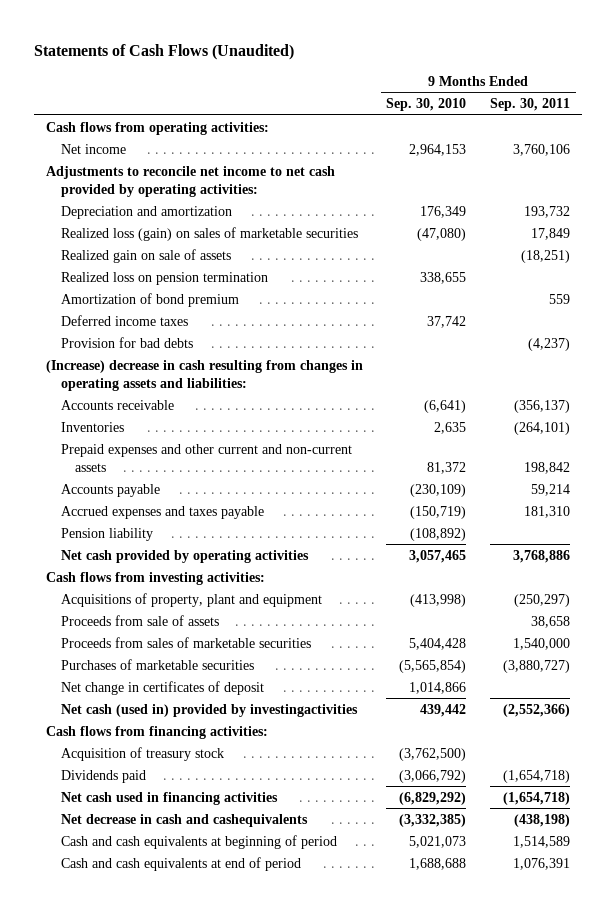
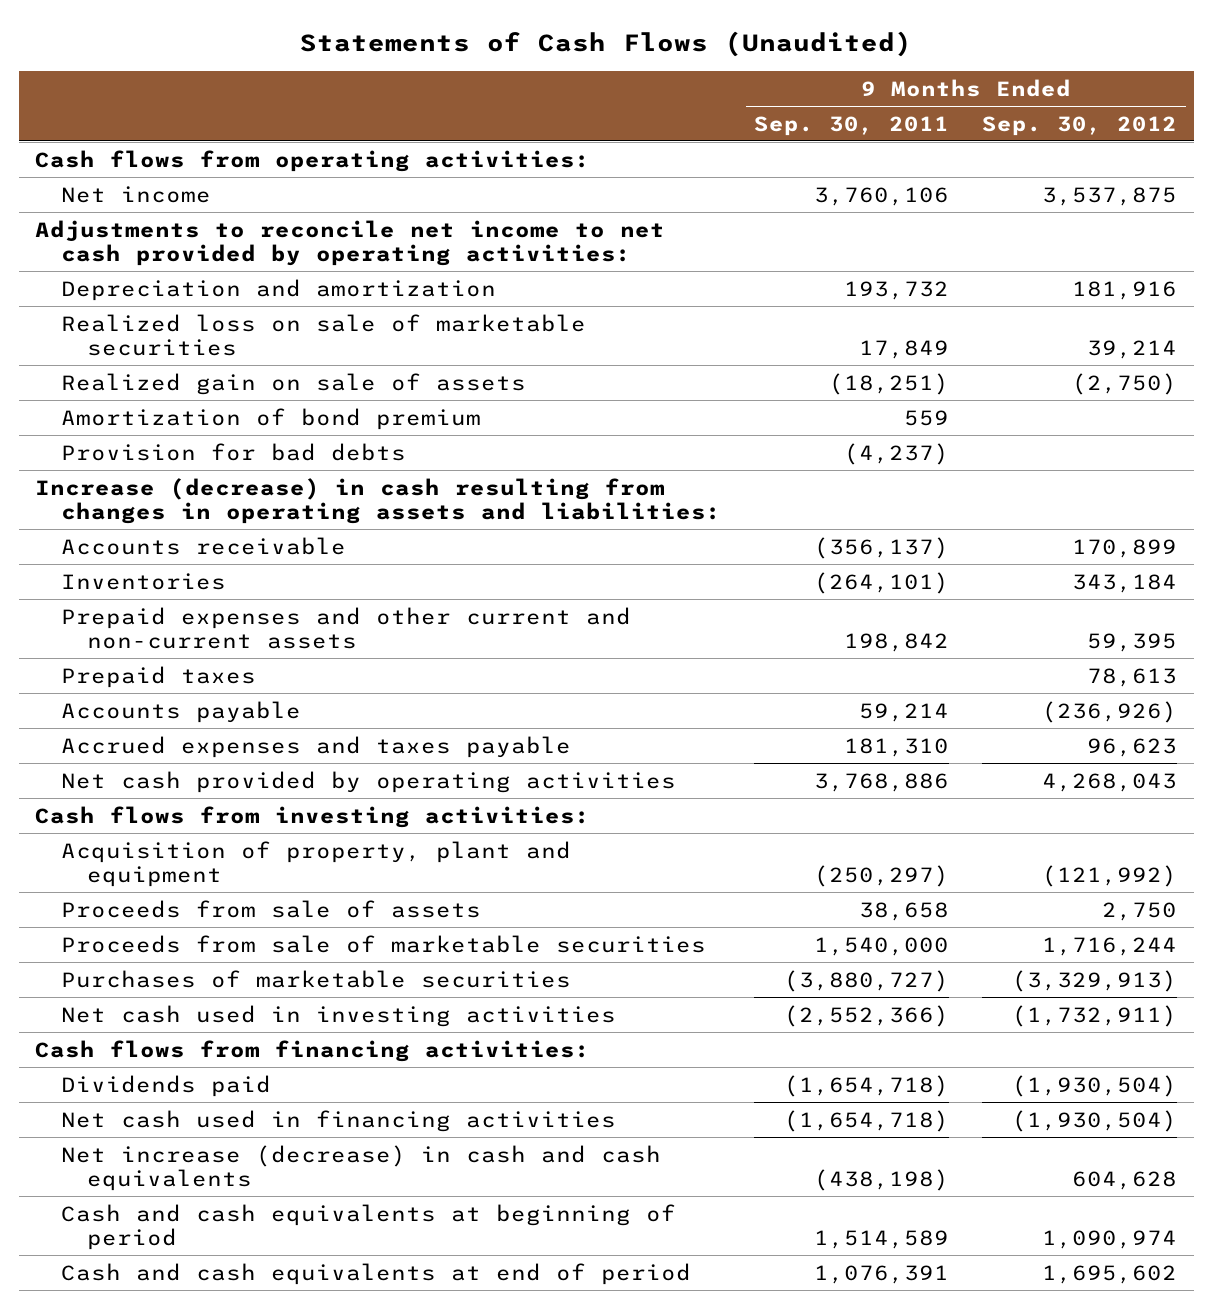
[386,98,467,112] Sep. 30, 2010 -> none
none -> [982,115,1178,136] Sep. 30, 2012
[60,226,358,241] Realized loss (gain) on sales of marketable securities -> [60,313,586,356] Realized loss on sale of marketable securities
[60,271,268,285] Realized loss on pension termination -> none
[60,314,188,326] Deferred income taxes -> none
[45,359,363,391] (Increase) decrease in cash resulting from changes in operating assets and liabilities: -> [35,477,721,524] Increase (decrease) in cash resulting from changes in operating assets and liabilities:
none -> [60,665,256,688] Prepaid taxes
[60,527,153,541] Pension liability -> none
[60,592,322,607] Acquisitions of property, plant and equipment -> [60,840,571,887] Acquisition of property, plant and equipment
[60,636,311,648] Proceeds from sales of marketable securities -> [60,934,706,953] Proceeds from sale of marketable securities
[60,680,264,695] Net change in certificates of deposit -> none
[60,703,358,717] Net cash (used in) provided by investingactivities -> [60,1004,616,1027] Net cash used in investing activities
[60,746,224,761] Acquisition of treasury stock -> none
[60,813,308,827] Net decrease in cash and cashequivalents -> [60,1144,661,1191] Net increase (decrease) in cash and cash equivalents

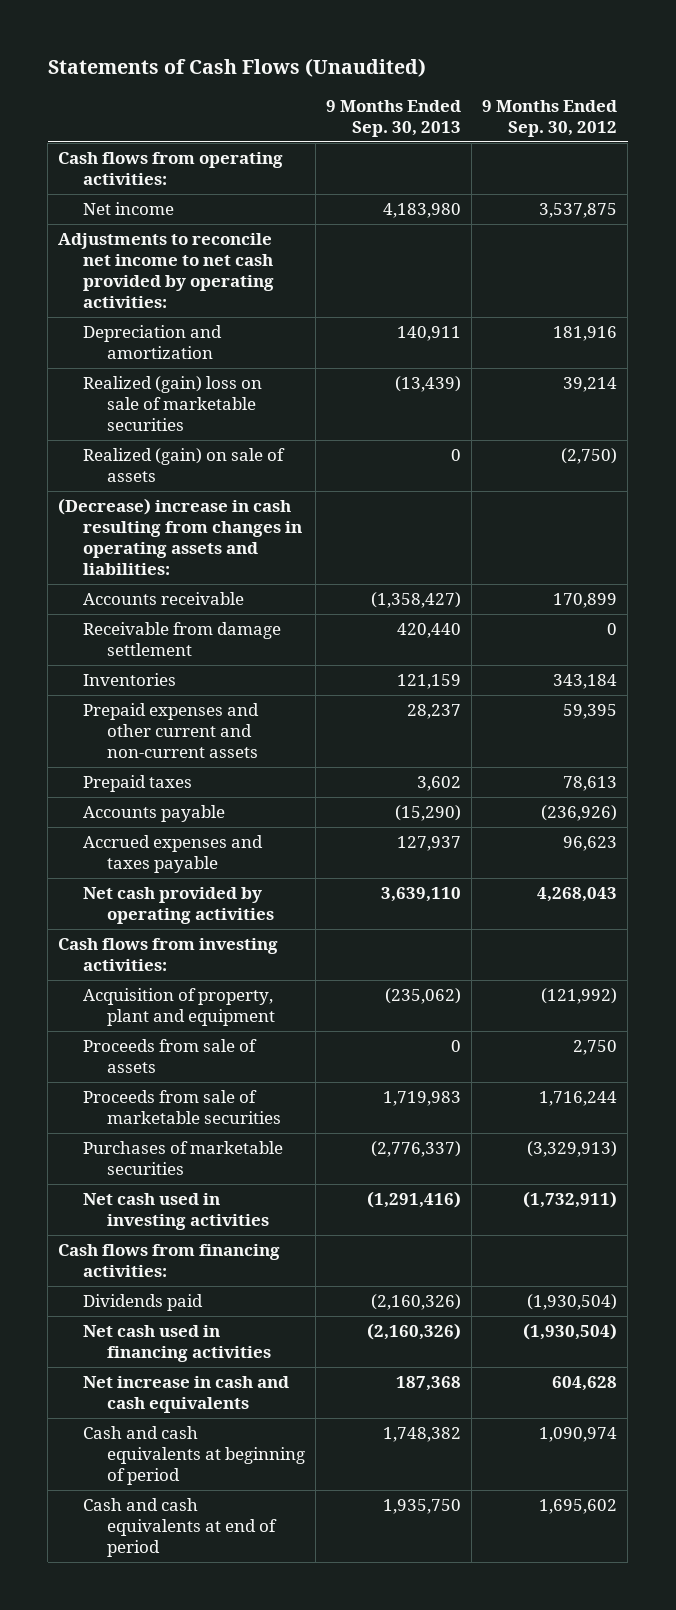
[754,115,950,136] Sep. 30, 2011 -> none
none -> [326,100,462,138] 9 Months Ended Sep. 30, 2013
[60,407,481,430] Amortization of bond premium -> none
[60,442,406,461] Provision for bad debts -> none
[60,313,586,356] Realized loss on sale of marketable securities -> [82,376,262,431] Realized (gain) loss on sale of marketable securities
[60,372,526,395] Realized gain on sale of assets -> [82,448,285,483] Realized (gain) on sale of assets
[35,477,721,524] Increase (decrease) in cash resulting from changes in operating assets and liabilities: -> [58,498,302,575] (Decrease) increase in cash resulting from changes in operating assets and liabilities:
none -> [82,622,281,657] Receivable from damage settlement
[60,1144,661,1191] Net increase (decrease) in cash and cash equivalents -> [82,1376,289,1414] Net increase in cash and cash equivalents

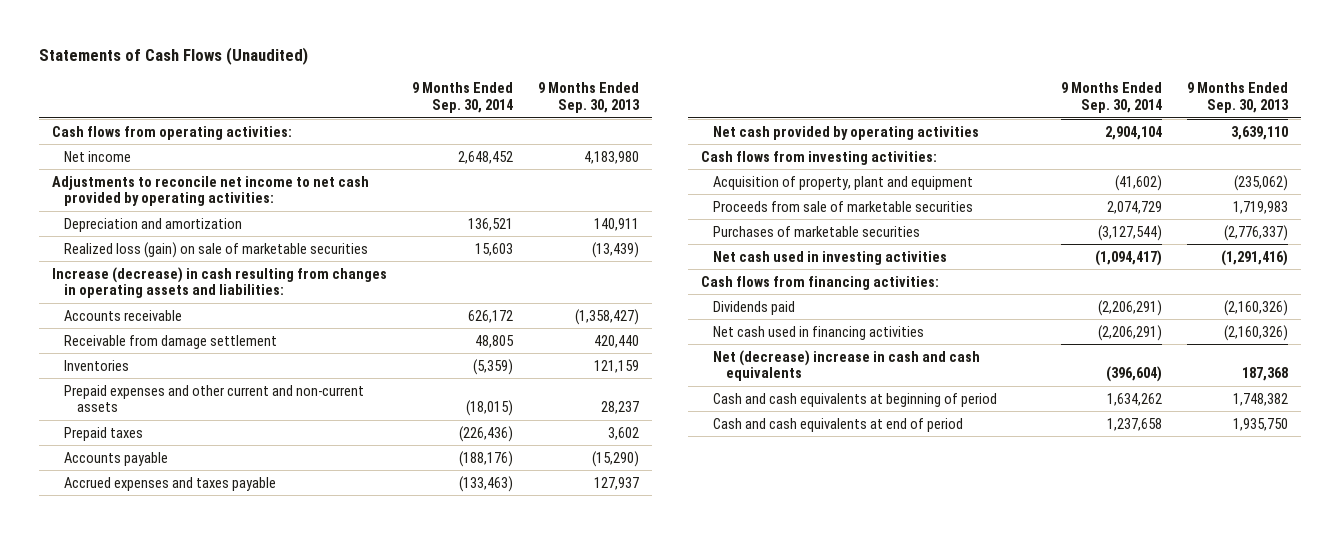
[482,100,618,138] 9 Months Ended Sep. 30, 2012 -> none
none -> [411,82,513,114] 9 Months Ended Sep. 30, 2014
[82,448,285,483] Realized (gain) on sale of assets -> none
[82,376,262,431] Realized (gain) loss on sale of marketable securities -> [64,241,369,258] Realized loss (gain) on sale of marketable securities
[58,498,302,575] (Decrease) increase in cash resulting from changes in operating assets and liabilities: -> [51,266,387,299] Increase (decrease) in cash resulting from changes in operating assets and liabilities:
[82,1039,257,1074] Proceeds from sale of assets -> none
[82,1376,289,1414] Net increase in cash and cash equivalents -> [713,349,981,382] Net (decrease) increase in cash and cash equivalents

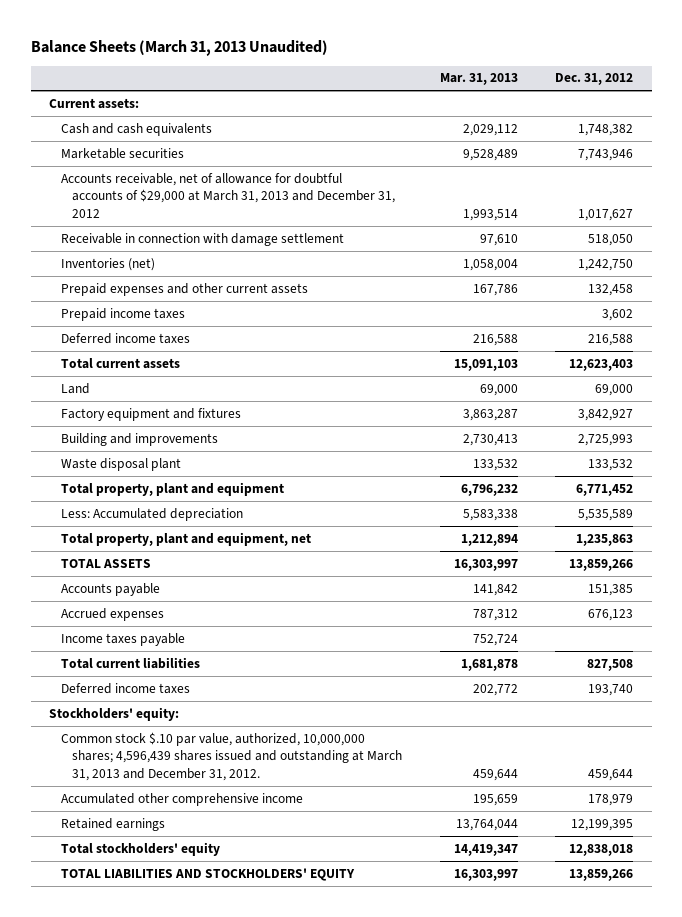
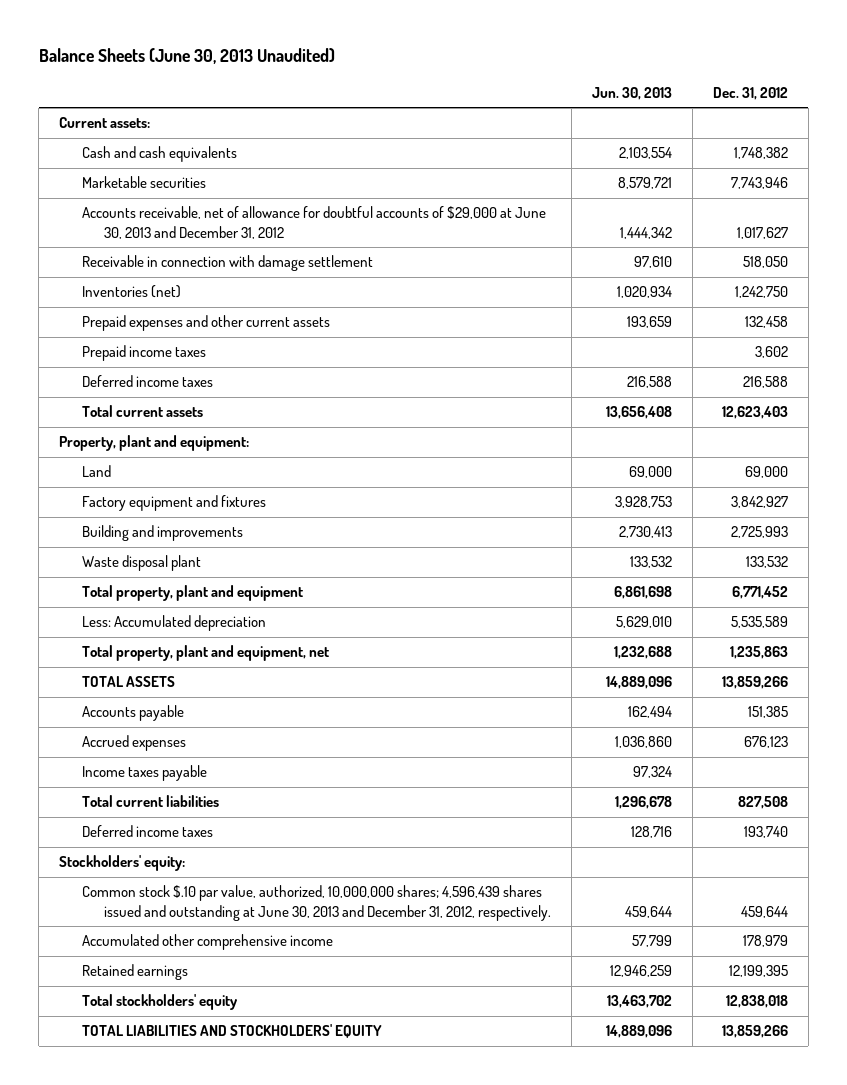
[30,39,328,56] Balance Sheets (March 31, 2013 Unaudited) -> [38,48,335,65] Balance Sheets (June 30, 2013 Unaudited)
[439,73,518,86] Mar. 31, 2013 -> none
none -> [591,86,672,100] Jun. 30, 2013
[60,172,396,218] Accounts receivable, net of allowance for doubtful accounts of $29,000 at March 31, 2013 and December 31, 2012 -> [81,206,546,239] Accounts receivable, net of allowance for doubtful accounts of $29,000 at June 30, 2013 and December 31, 2012
none -> [59,435,250,452] Property, plant and equipment:
[60,731,403,781] Common stock $.10 par value, authorized, 10,000,000 shares; 4,596,439 shares issued and outstanding at March 31, 2013 and December 31, 2012. -> [81,885,552,921] Common stock $.10 par value, authorized, 10,000,000 shares; 4,596,439 shares issued and outstanding at June 30, 2013 and December 31, 2012, respectively.

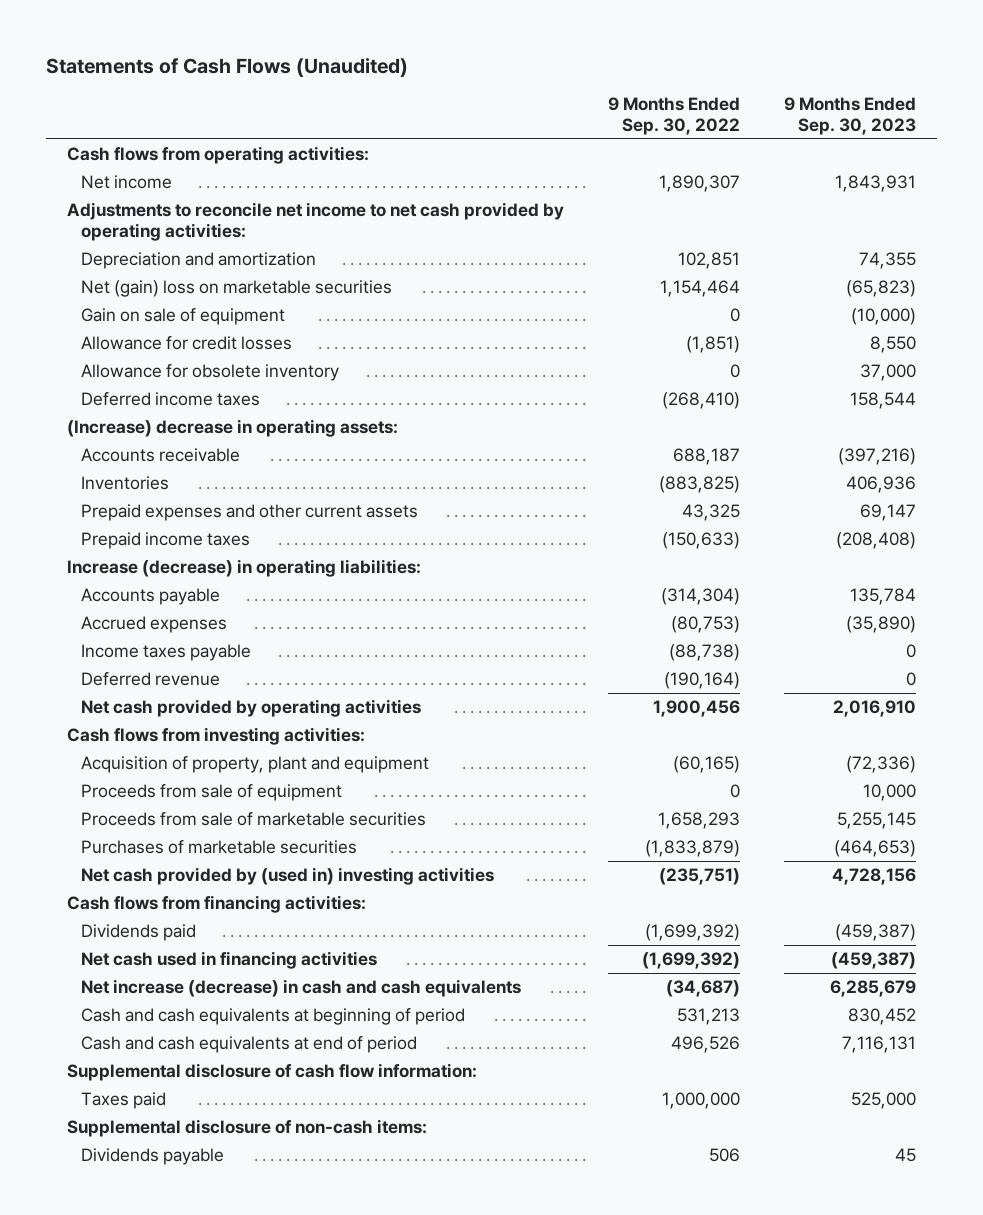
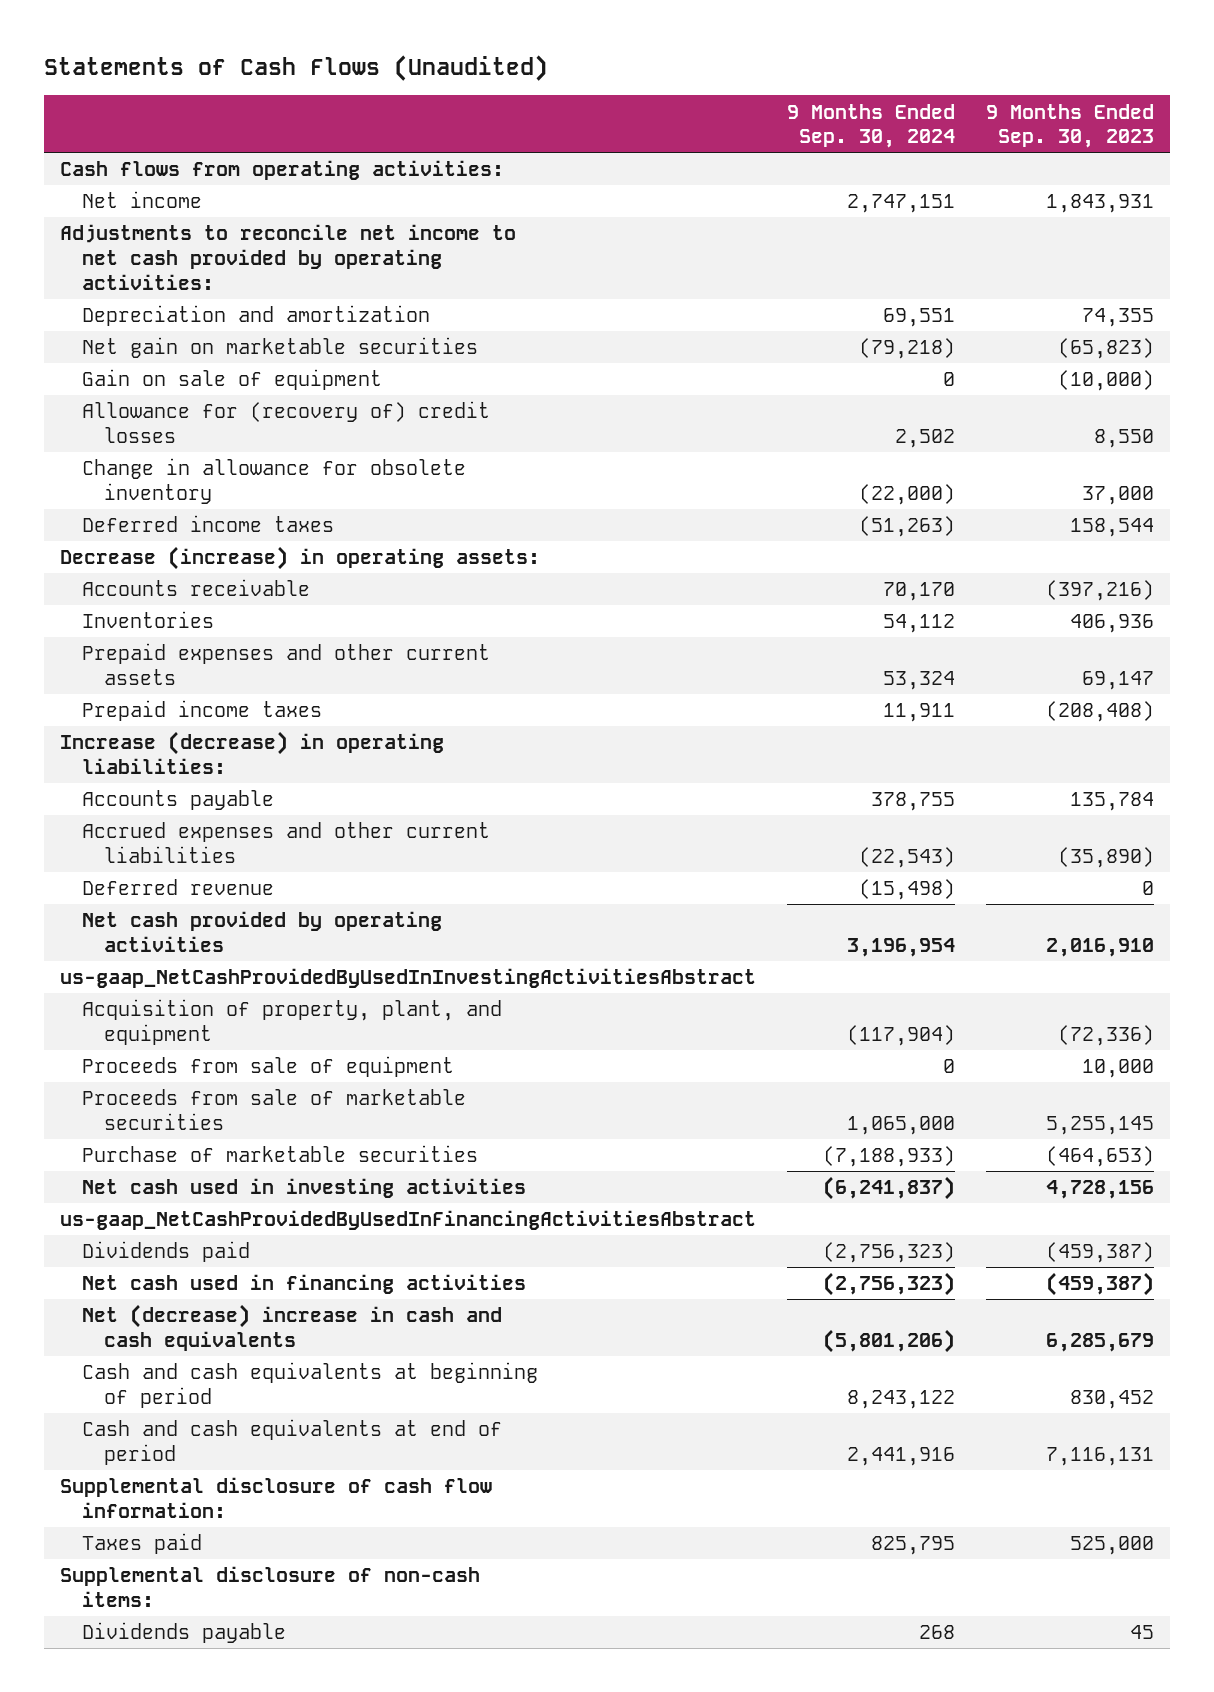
[607,97,740,136] 9 Months Ended Sep. 30, 2022 -> none
none -> [786,103,955,149] 9 Months Ended Sep. 30, 2024
[80,280,392,298] Net (gain) loss on marketable securities -> [81,337,478,359] Net gain on marketable securities
[80,336,292,351] Allowance for credit losses -> [81,401,490,443] Allowance for (recovery of) credit losses
[80,364,339,382] Allowance for obsolete inventory -> [81,458,466,504] Change in allowance for obsolete inventory
[67,419,399,438] (Increase) decrease in operating assets: -> [59,546,540,571] Decrease (increase) in operating assets:
[80,644,251,662] Income taxes payable -> none
[80,616,227,634] Accrued expenses -> [81,822,490,863] Accrued expenses and other current liabilities
[67,727,366,746] Cash flows from investing activities: -> [59,968,756,989] us-gaap_NetCashProvidedByUsedInInvestingActivitiesAbstract
[80,756,429,774] Acquisition of property, plant and equipment -> [81,999,502,1045] Acquisition of property, plant, and equipment
[80,840,357,855] Purchases of marketable securities -> [81,1145,478,1163] Purchase of marketable securities
[80,867,494,886] Net cash provided by (used in) investing activities -> [81,1178,526,1199] Net cash used in investing activities
[67,895,367,914] Cash flows from financing activities: -> [59,1210,756,1231] us-gaap_NetCashProvidedByUsedInFinancingActivitiesAbstract
[80,979,521,998] Net increase (decrease) in cash and cash equivalents -> [81,1304,502,1351] Net (decrease) increase in cash and cash equivalents

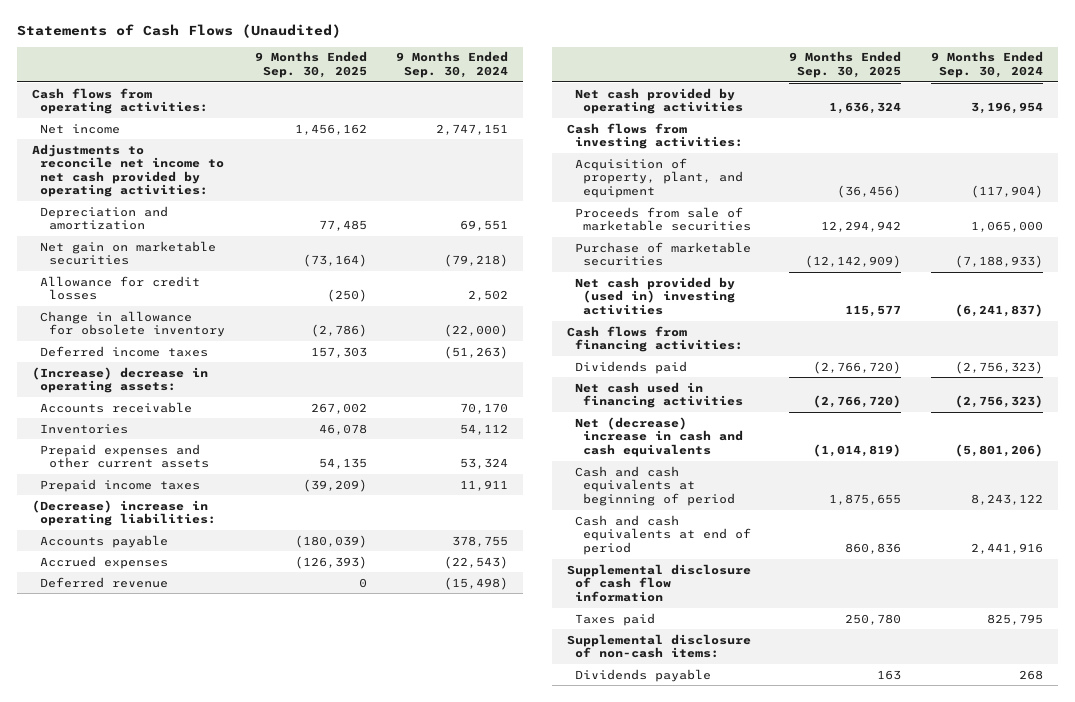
[986,103,1155,149] 9 Months Ended Sep. 30, 2023 -> none
none -> [254,51,367,78] 9 Months Ended Sep. 30, 2025
[81,369,382,391] Gain on sale of equipment -> none
[81,401,490,443] Allowance for (recovery of) credit losses -> [40,275,201,301] Allowance for credit losses
[59,546,540,571] Decrease (increase) in operating assets: -> [32,366,209,394] (Increase) decrease in operating assets:
[59,731,444,774] Increase (decrease) in operating liabilities: -> [32,499,217,527] (Decrease) increase in operating liabilities:
[81,822,490,863] Accrued expenses and other current liabilities -> [40,555,169,569] Accrued expenses
[59,968,756,989] us-gaap_NetCashProvidedByUsedInInvestingActivitiesAbstract -> [566,122,744,150] Cash flows from investing activities:
[81,1056,454,1078] Proceeds from sale of equipment -> none
[81,1178,526,1199] Net cash used in investing activities -> [575,276,736,315] Net cash provided by (used in) investing activities
[59,1210,756,1231] us-gaap_NetCashProvidedByUsedInFinancingActivitiesAbstract -> [566,325,744,353] Cash flows from financing activities:
[59,1477,492,1518] Supplemental disclosure of cash flow information: -> [566,563,751,602] Supplemental disclosure of cash flow information

